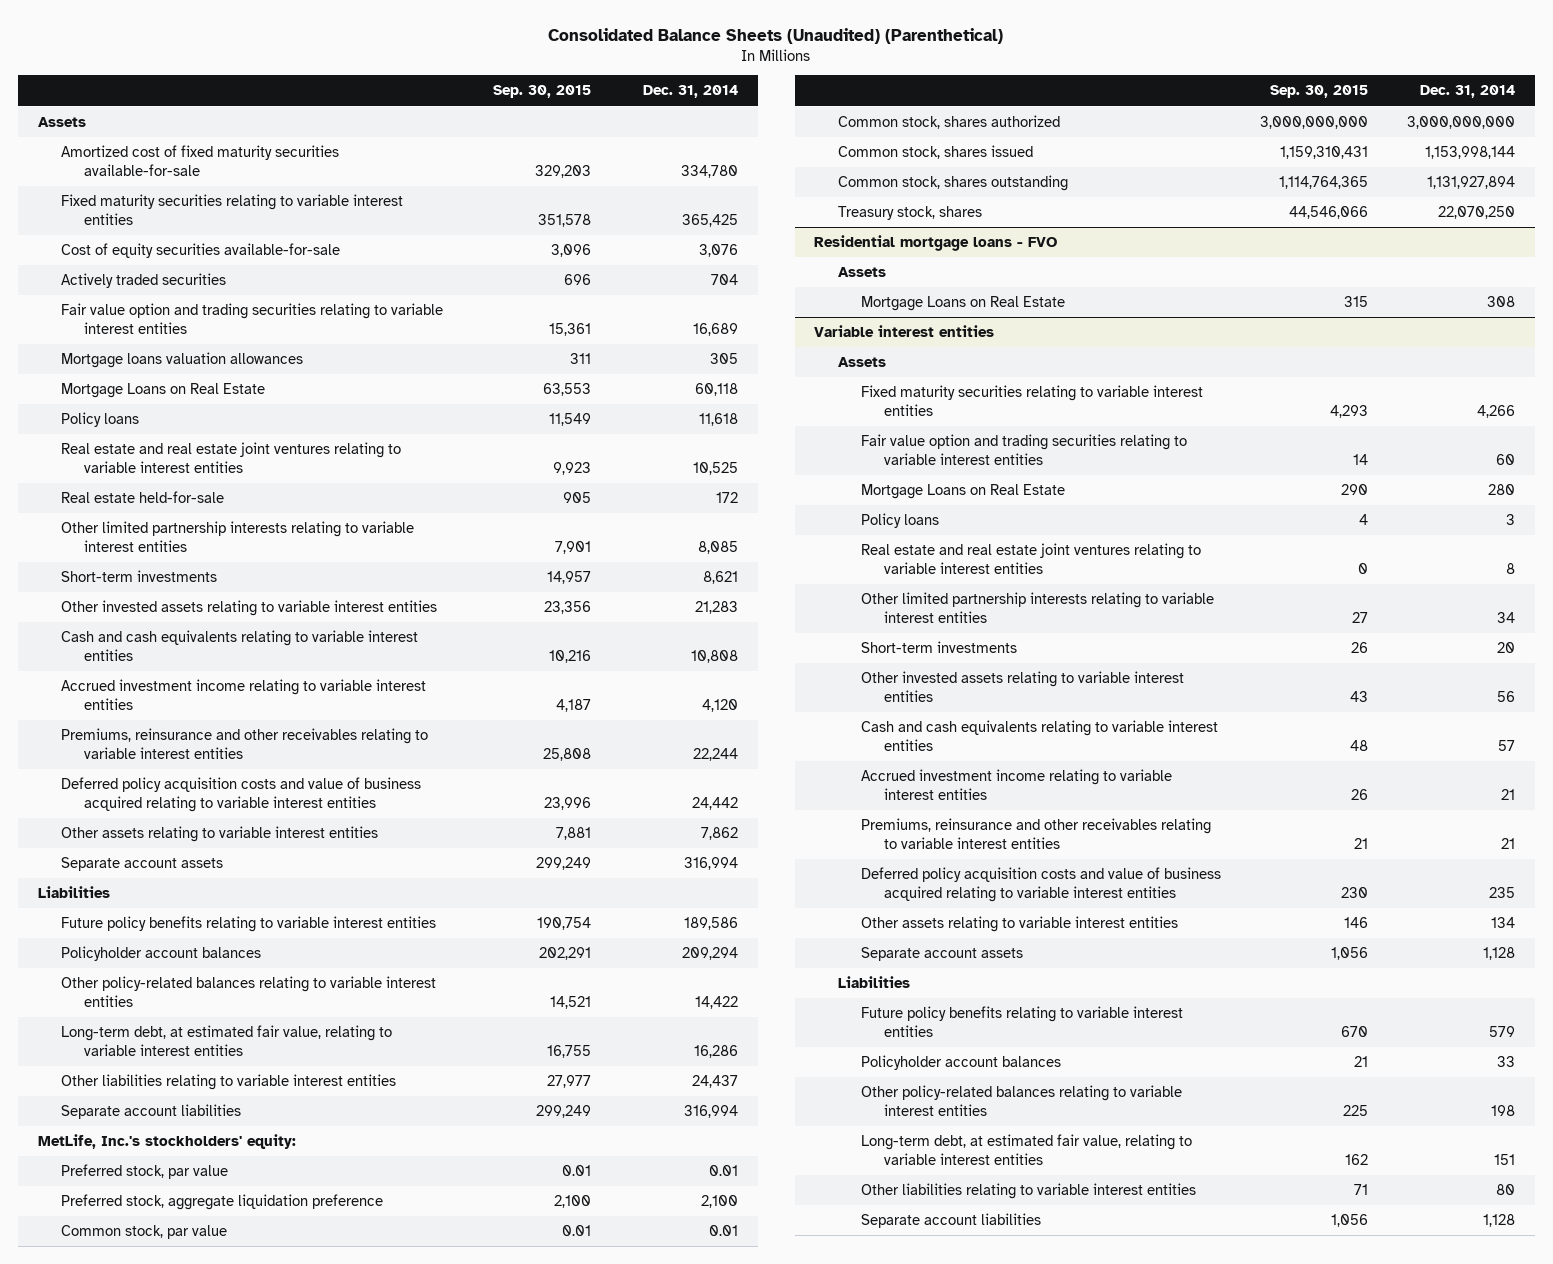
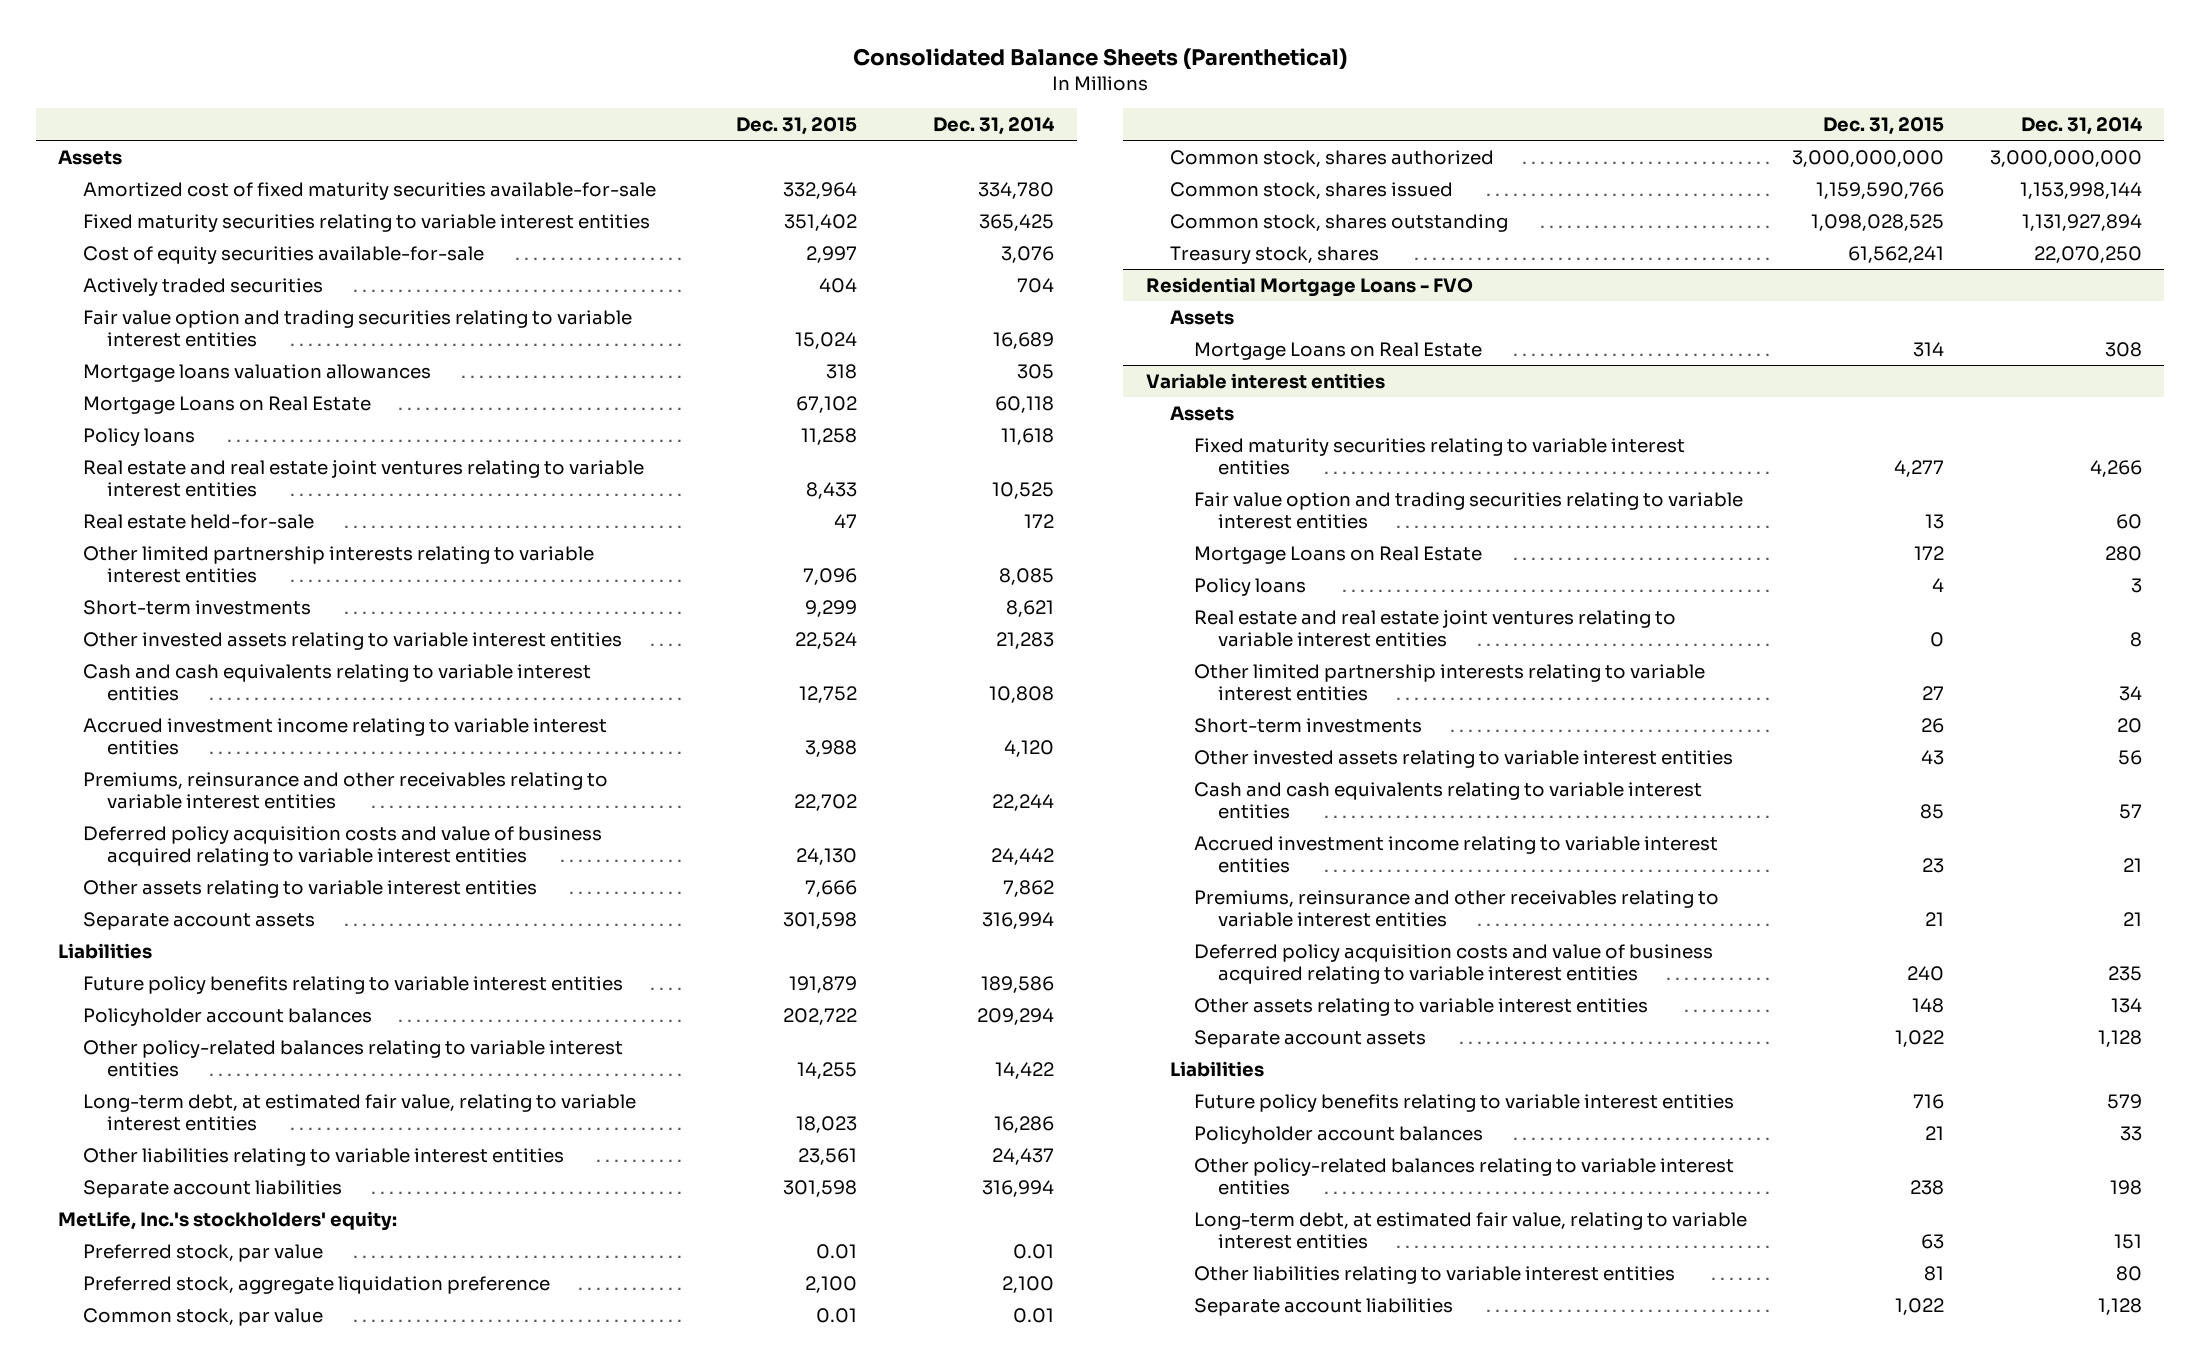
[548,27,1004,44] Consolidated Balance Sheets (Unaudited) (Parenthetical) -> [852,47,1347,69] Consolidated Balance Sheets (Parenthetical)
[493,85,592,99] Sep. 30, 2015 -> none
none -> [735,116,857,135] Dec. 31, 2015
[814,235,1058,252] Residential mortgage loans - FVO -> [1145,276,1473,297] Residential Mortgage Loans - FVO

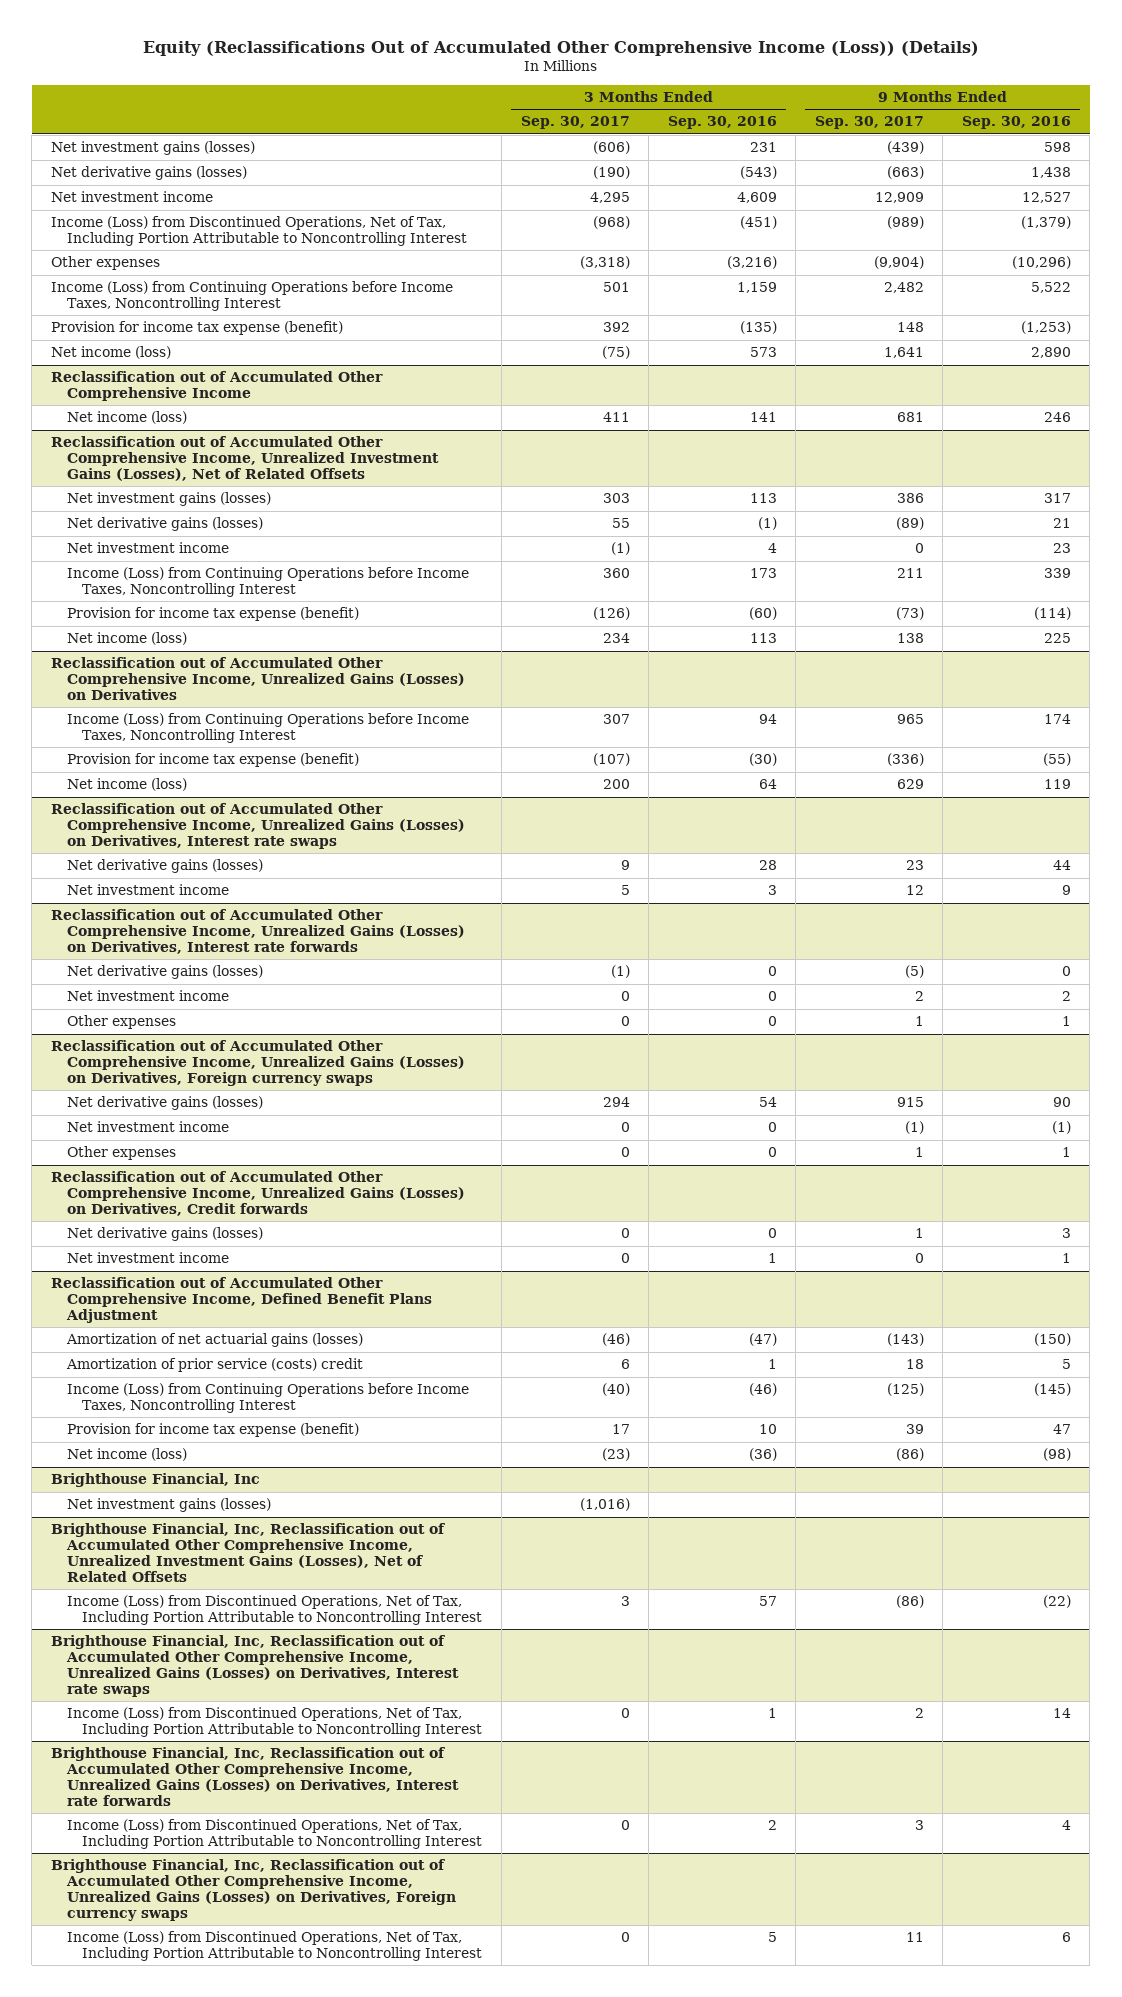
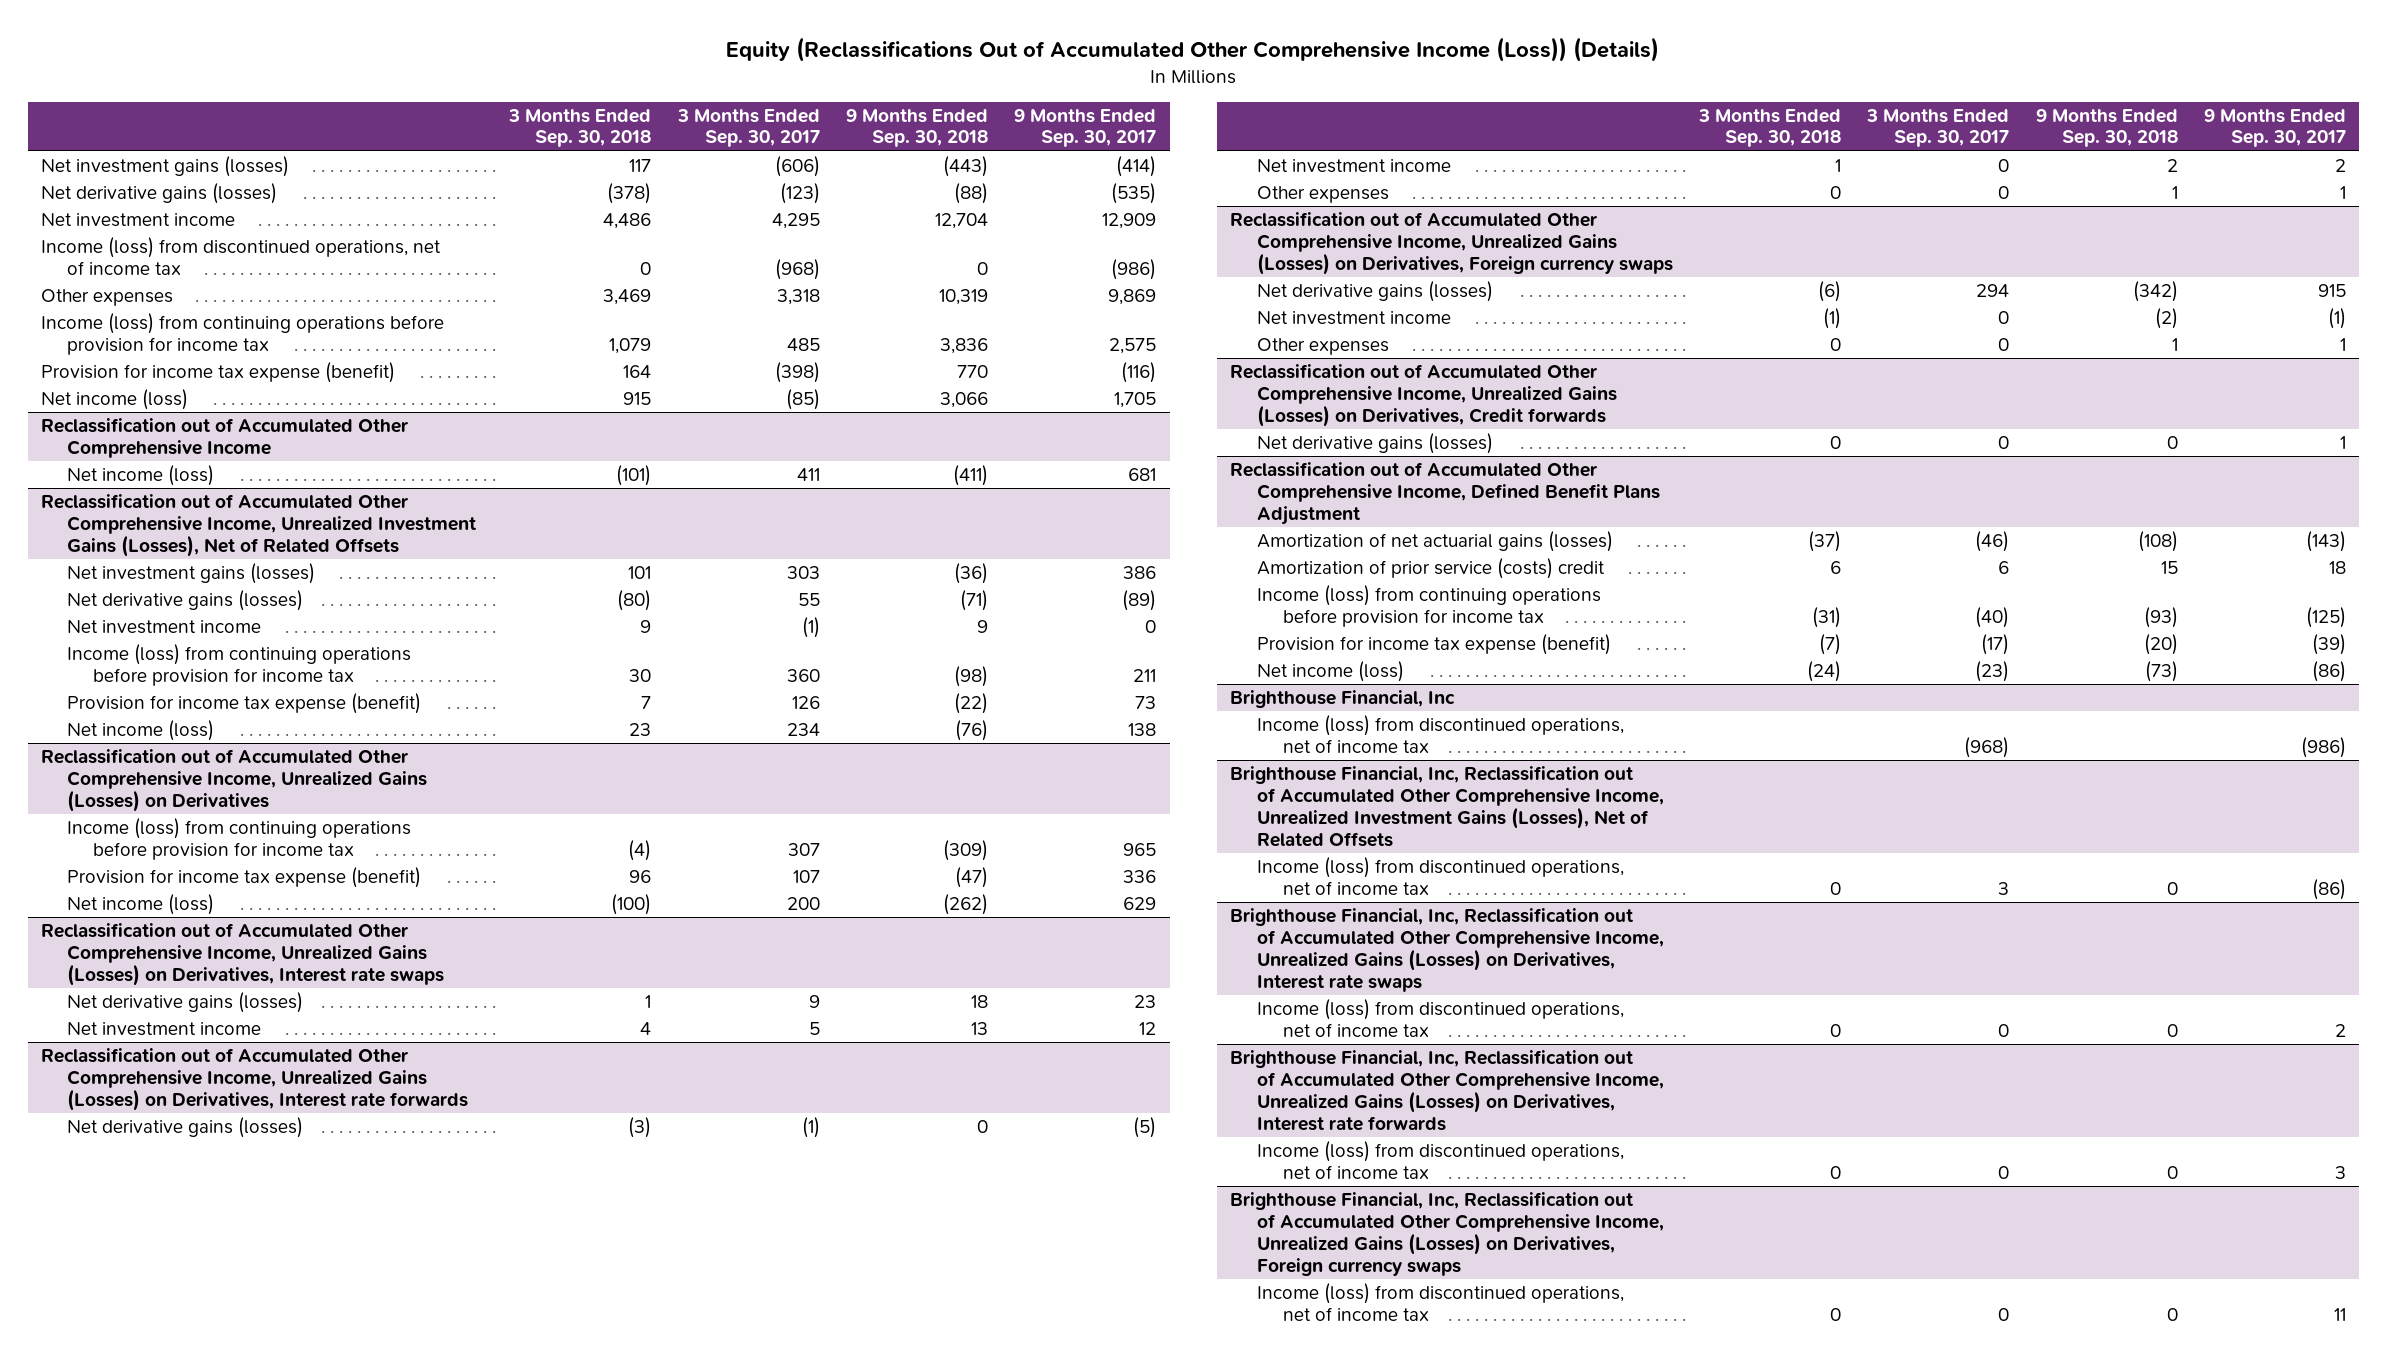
[667,116,777,130] Sep. 30, 2016 -> none
[961,116,1071,130] Sep. 30, 2016 -> none
none -> [508,108,652,148] 3 Months Ended Sep. 30, 2018
none -> [846,108,989,148] 9 Months Ended Sep. 30, 2018
[886,141,924,155] (439) -> [1116,155,1157,177] (414)
[592,166,630,180] (190) -> [779,182,820,204] (123)
[886,166,924,180] (663) -> [1111,182,1157,204] (535)
[50,216,467,247] Income (Loss) from Discontinued Operations, Net of Tax, Including Portion Attributable to Noncontrolling Interest -> [40,236,441,275] Income (loss) from discontinued operations, net of income tax
[886,216,924,230] (989) -> [1111,258,1157,280] (986)
[579,256,630,270] (3,318) -> [776,288,820,305] 3,318
[873,256,924,270] (9,904) -> [1108,288,1157,305] 9,869
[50,281,453,312] Income (Loss) from Continuing Operations before Income Taxes, Noncontrolling Interest -> [40,312,444,355] Income (loss) from continuing operations before provision for income tax
[602,282,630,293] 501 -> [786,337,820,351] 485
[883,282,924,294] 2,482 -> [1109,337,1157,354] 2,575
[602,322,630,333] 392 -> [774,361,820,383] (398)
[896,322,924,333] 148 -> [1121,361,1157,383] (116)
[601,346,630,360] (75) -> [785,388,820,410] (85)
[883,347,924,359] 1,641 -> [1114,391,1157,408] 1,705
[66,567,469,598] Income (Loss) from Continuing Operations before Income Taxes, Noncontrolling Interest -> [66,643,411,686] Income (loss) from continuing operations before provision for income tax
[592,607,630,621] (126) -> [791,695,820,709] 126
[895,607,924,621] (73) -> [1135,695,1157,709] 73
[66,713,469,744] Income (Loss) from Continuing Operations before Income Taxes, Noncontrolling Interest -> [66,817,411,860] Income (loss) from continuing operations before provision for income tax
[592,753,630,767] (107) -> [792,869,820,883] 107
[886,753,924,767] (336) -> [1123,869,1157,883] 336
[66,1252,229,1264] Net investment income -> none
[66,1383,469,1414] Income (Loss) from Continuing Operations before Income Taxes, Noncontrolling Interest -> [1256,584,1601,627] Income (loss) from continuing operations before provision for income tax
[611,1424,630,1435] 17 -> [1981,633,2010,655] (17)
[905,1424,924,1435] 39 -> [2311,633,2346,655] (39)
[66,1498,271,1513] Net investment gains (losses) -> none
none -> [1256,714,1624,753] Income (loss) from discontinued operations, net of income tax
[66,1595,483,1626] Income (Loss) from Discontinued Operations, Net of Tax, Including Portion Attributable to Noncontrolling Interest -> [1256,856,1624,895] Income (loss) from discontinued operations, net of income tax
[66,1707,483,1738] Income (Loss) from Discontinued Operations, Net of Tax, Including Portion Attributable to Noncontrolling Interest -> [1256,998,1624,1037] Income (loss) from discontinued operations, net of income tax
[66,1819,483,1850] Income (Loss) from Discontinued Operations, Net of Tax, Including Portion Attributable to Noncontrolling Interest -> [1256,1140,1624,1179] Income (loss) from discontinued operations, net of income tax
[66,1931,483,1962] Income (Loss) from Discontinued Operations, Net of Tax, Including Portion Attributable to Noncontrolling Interest -> [1256,1282,1624,1321] Income (loss) from discontinued operations, net of income tax

